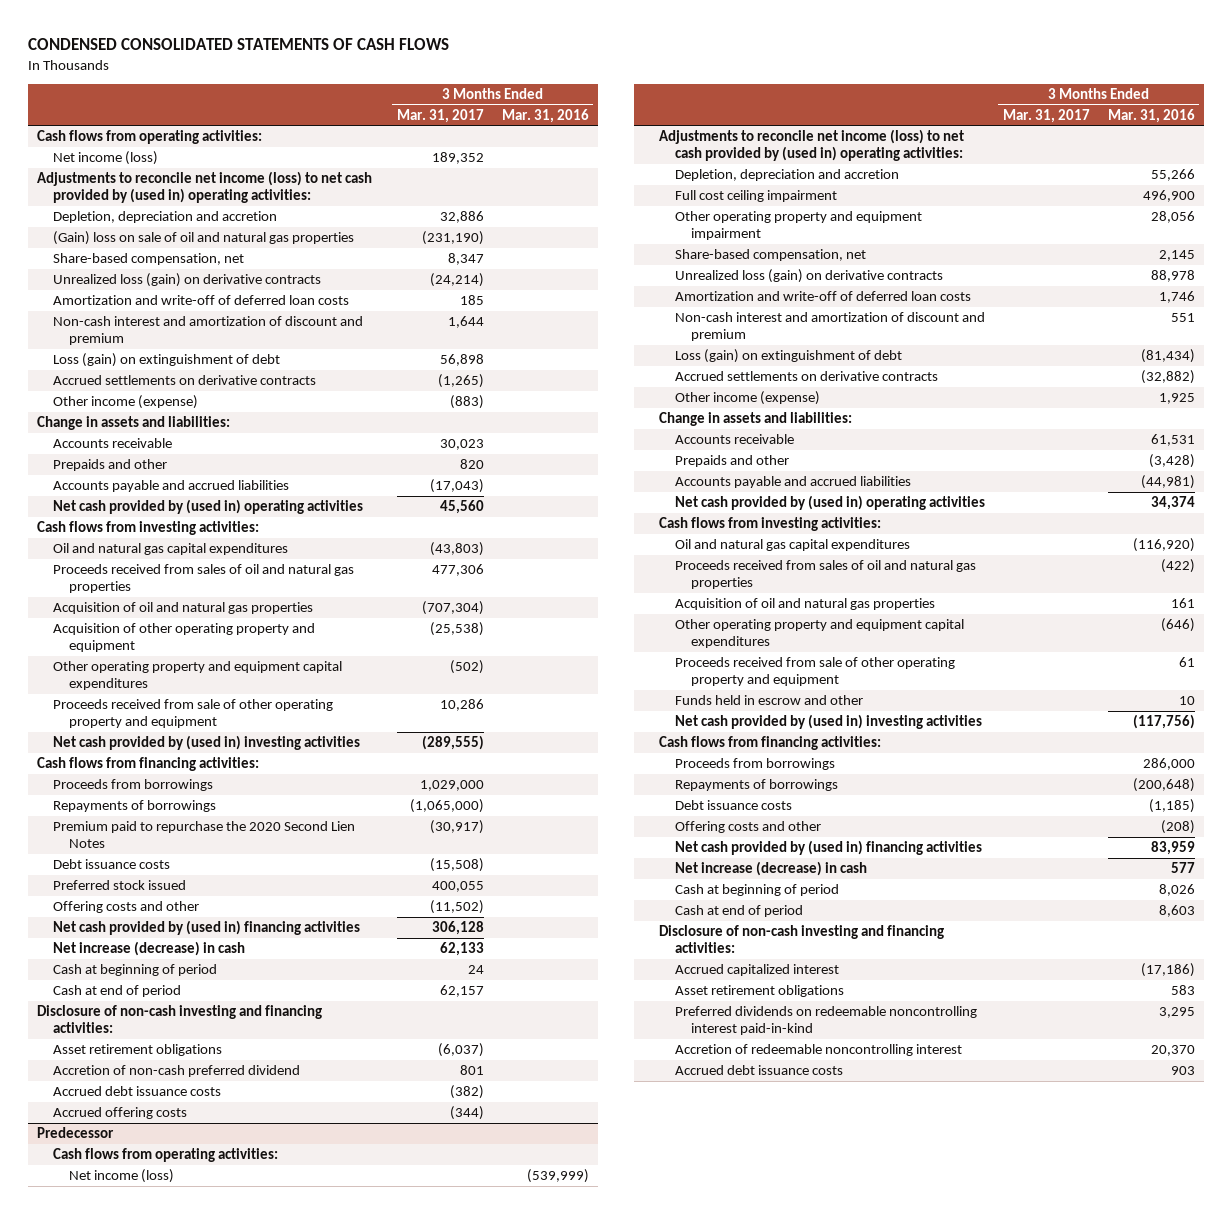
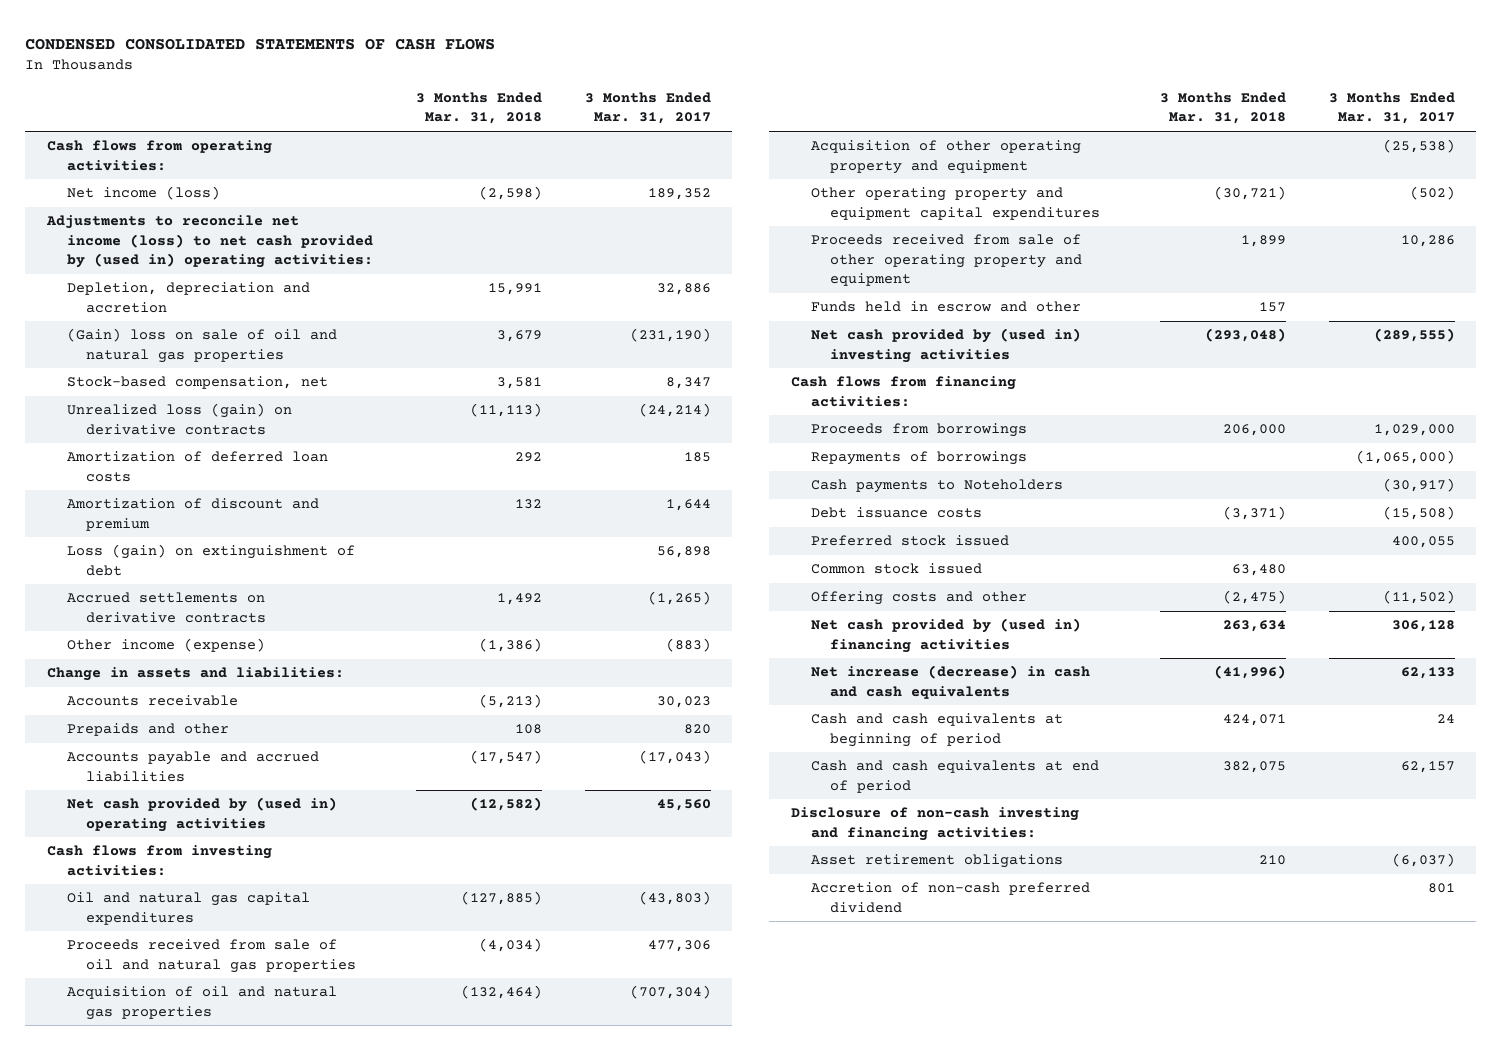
[501,108,589,123] Mar. 31, 2016 -> none
none -> [415,92,542,125] 3 Months Ended Mar. 31, 2018
[52,253,244,266] Share-based compensation, net -> [66,376,328,390] Stock-based compensation, net
[52,295,349,306] Amortization and write-off of deferred loan costs -> [66,451,328,482] Amortization of deferred loan costs
[52,316,363,345] Non-cash interest and amortization of discount and premium -> [66,498,319,531] Amortization of discount and premium
[52,564,354,593] Proceeds received from sales of oil and natural gas properties -> [66,939,357,973] Proceeds received from sale of oil and natural gas properties
none -> [810,301,1081,313] Funds held in escrow and other
[52,821,355,848] Premium paid to repurchase the 2020 Second Lien Notes -> [810,479,1063,494] Cash payments to Noteholders
none -> [810,563,982,575] Common stock issued
[52,941,245,957] Net increase (decrease) in cash -> [810,665,1090,699] Net increase (decrease) in cash and cash equivalents
[52,964,217,977] Cash at beginning of period -> [810,713,1063,747] Cash and cash equivalents at beginning of period
[52,985,181,998] Cash at end of period -> [810,760,1099,793] Cash and cash equivalents at end of period
[52,1086,221,1097] Accrued debt issuance costs -> none
[52,1107,187,1120] Accrued offering costs -> none
[36,1127,114,1139] Predecessor -> none
[52,1148,278,1163] Cash flows from operating activities: -> none
[68,1169,174,1184] Net income (loss) -> none
[658,129,964,161] Adjustments to reconcile net income (loss) to net cash provided by (used in) operating activities: -> none
[674,169,899,182] Depletion, depreciation and accretion -> none
[674,190,837,203] Full cost ceiling impairment -> none
[674,211,922,240] Other operating property and equipment impairment -> none
[674,249,866,262] Share-based compensation, net -> none
[674,269,943,284] Unrealized loss (gain) on derivative contracts -> none
[674,291,971,302] Amortization and write-off of deferred loan costs -> none
[674,312,985,341] Non-cash interest and amortization of discount and premium -> none
[674,349,902,364] Loss (gain) on extinguishment of debt -> none
[674,371,938,382] Accrued settlements on derivative contracts -> none
[674,391,820,406] Other income (expense) -> none
[658,412,852,427] Change in assets and liabilities: -> none
[674,434,794,445] Accounts receivable -> none
[674,455,789,468] Prepaids and other -> none
[674,476,911,489] Accounts payable and accrued liabilities -> none
[674,495,985,511] Net cash provided by (used in) operating activities -> none
[658,517,881,532] Cash flows from investing activities: -> none
[674,539,910,552] Oil and natural gas capital expenditures -> none
[674,560,976,589] Proceeds received from sales of oil and natural gas properties -> none
[674,598,935,611] Acquisition of oil and natural gas properties -> none
[674,619,964,648] Other operating property and equipment capital expenditures -> none
[674,657,955,686] Proceeds received from sale of other operating property and equipment -> none
[674,695,863,706] Funds held in escrow and other -> none
[674,714,982,730] Net cash provided by (used in) investing activities -> none
[658,736,881,751] Cash flows from financing activities: -> none
[674,758,835,771] Proceeds from borrowings -> none
[674,779,838,792] Repayments of borrowings -> none
[674,800,792,811] Debt issuance costs -> none
[674,821,821,834] Offering costs and other -> none
[674,840,982,856] Net cash provided by (used in) financing activities -> none
[674,861,867,877] Net increase (decrease) in cash -> none
[674,884,839,897] Cash at beginning of period -> none
[674,905,803,918] Cash at end of period -> none
[658,925,944,953] Disclosure of non-cash investing and financing activities: -> none
[674,964,839,977] Accrued capitalized interest -> none
[674,985,844,998] Asset retirement obligations -> none
[674,1006,977,1035] Preferred dividends on redeemable noncontrolling interest paid-in-kind -> none
[674,1044,962,1057] Accretion of redeemable noncontrolling interest -> none
[674,1065,843,1076] Accrued debt issuance costs -> none

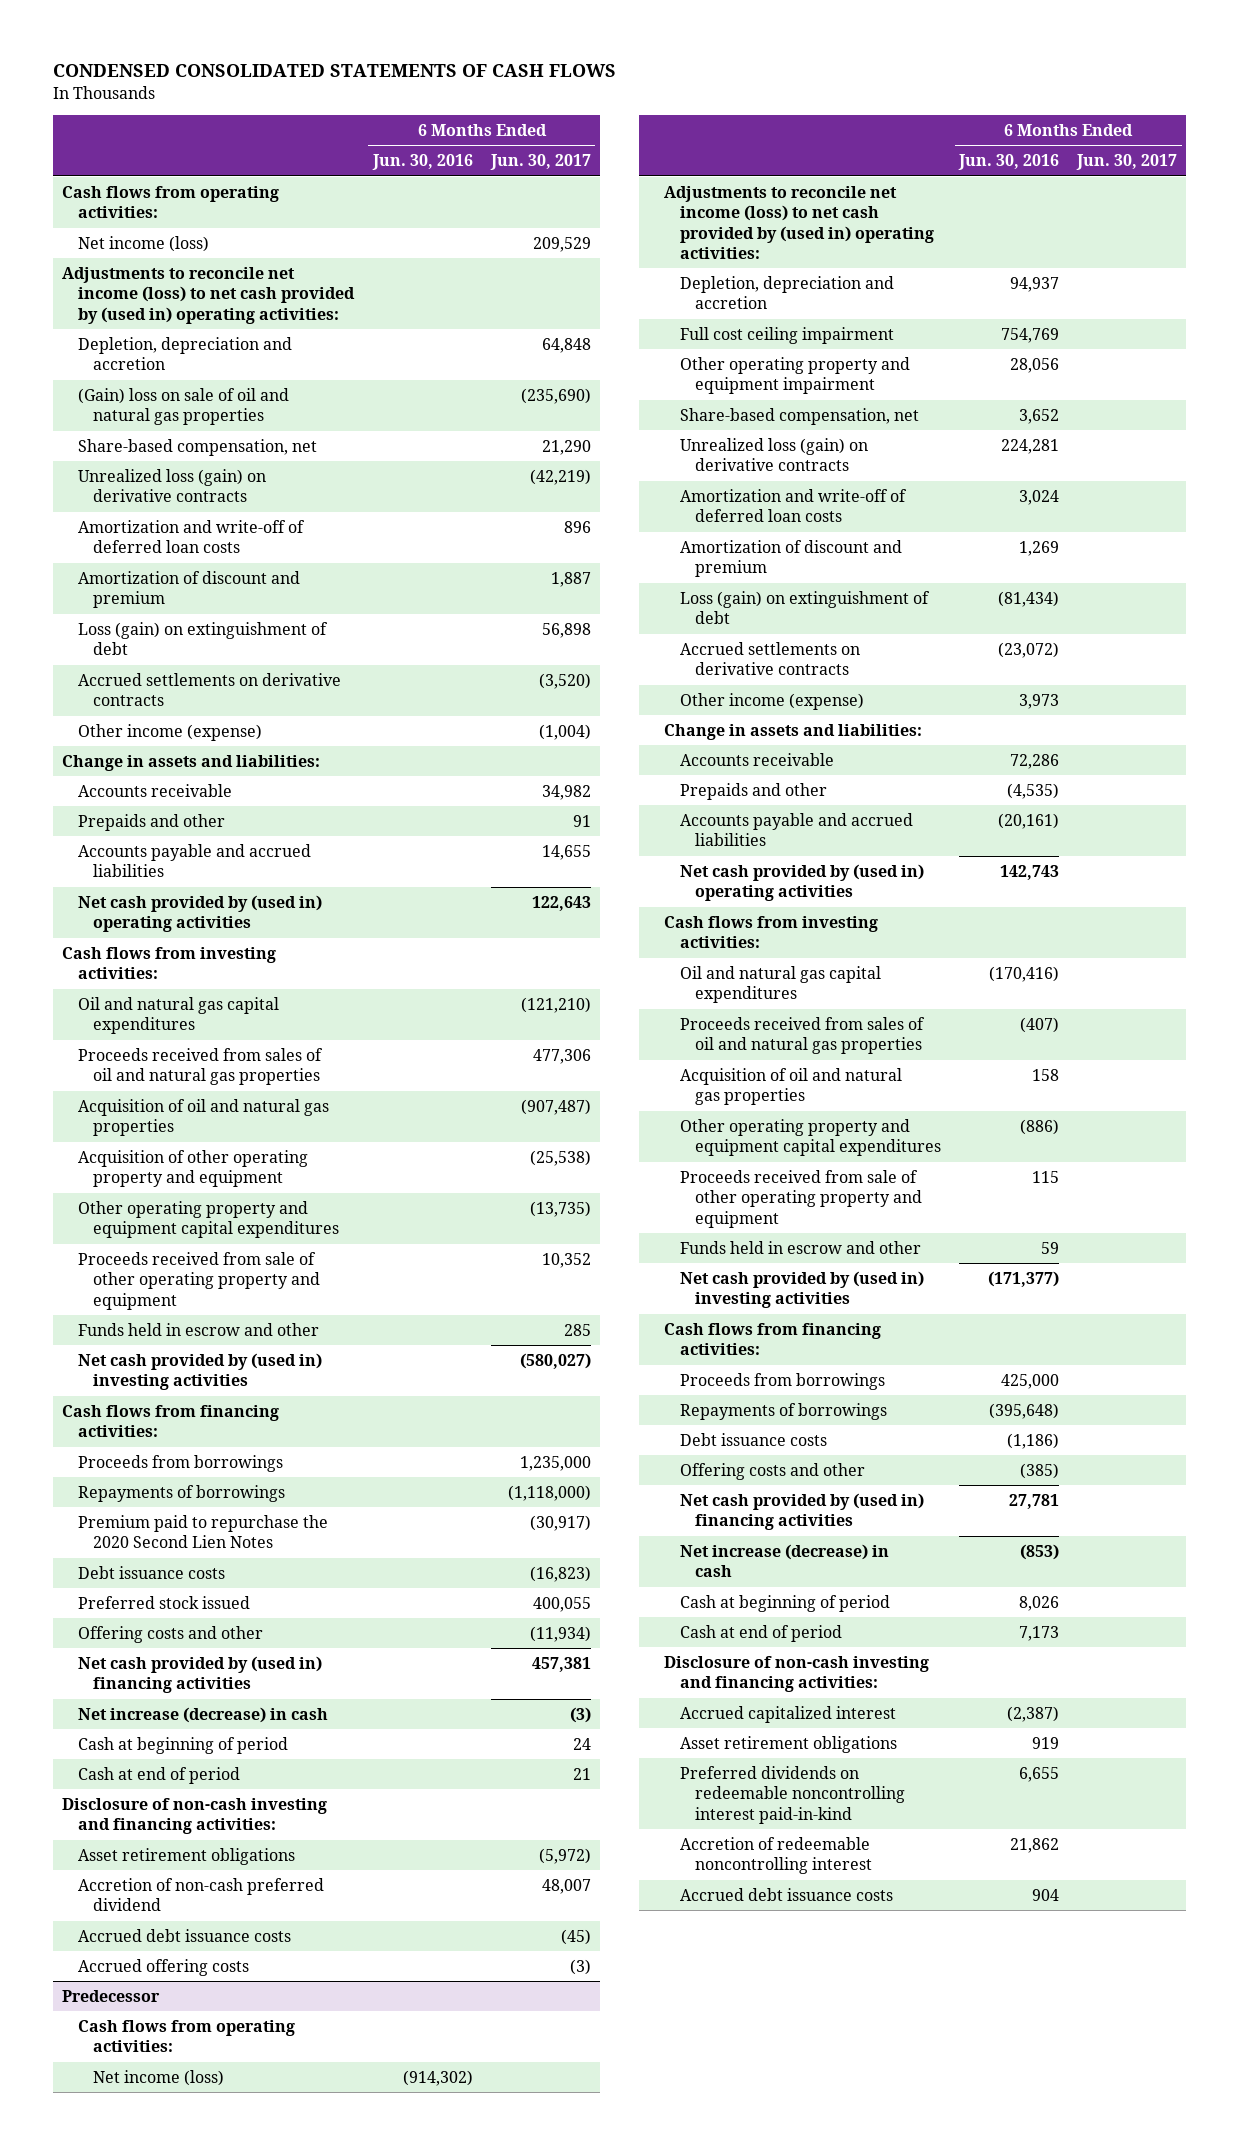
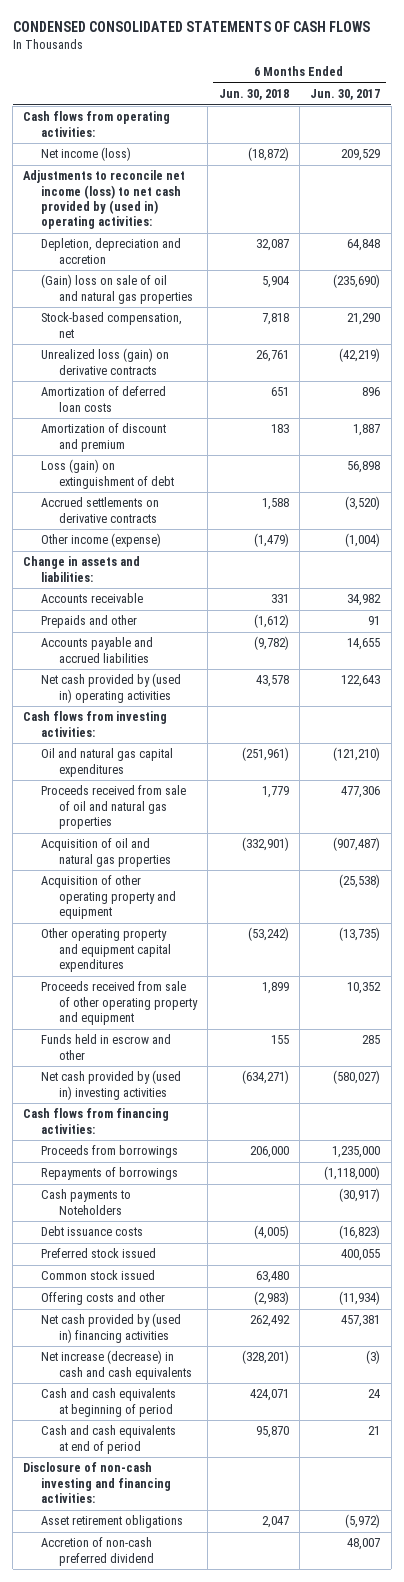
[371,154,473,171] Jun. 30, 2016 -> none
none -> [218,89,289,101] Jun. 30, 2018
[77,438,317,456] Share-based compensation, net -> [41,312,183,338] Stock-based compensation, net
[77,519,305,554] Amortization and write-off of deferred loan costs -> [41,386,167,412] Amortization of deferred loan costs
[77,1047,323,1086] Proceeds received from sales of oil and natural gas properties -> [41,785,187,830] Proceeds received from sale of oil and natural gas properties
[77,1514,328,1549] Premium paid to repurchase the 2020 Second Lien Notes -> [41,1189,132,1215] Cash payments to Noteholders
none -> [41,1270,156,1281] Common stock issued
[77,1706,328,1723] Net increase (decrease) in cash -> [41,1350,192,1380] Net increase (decrease) in cash and cash equivalents
[77,1736,288,1754] Cash at beginning of period -> [41,1388,177,1417] Cash and cash equivalents at beginning of period
[77,1766,240,1784] Cash at end of period -> [41,1425,177,1454] Cash and cash equivalents at end of period
[77,1928,291,1942] Accrued debt issuance costs -> none
[77,1958,249,1976] Accrued offering costs -> none
[61,1989,160,2002] Predecessor -> none
[77,2019,295,2053] Cash flows from operating activities: -> none
[93,2069,225,2086] Net income (loss) -> none
[664,185,934,259] Adjustments to reconcile net income (loss) to net cash provided by (used in) operating activities: -> none
[679,275,894,310] Depletion, depreciation and accretion -> none
[679,326,894,344] Full cost ceiling impairment -> none
[679,356,910,395] Other operating property and equipment impairment -> none
[679,407,919,425] Share-based compensation, net -> none
[679,437,868,472] Unrealized loss (gain) on derivative contracts -> none
[679,488,907,523] Amortization and write-off of deferred loan costs -> none
[679,539,902,578] Amortization of discount and premium -> none
[679,590,930,625] Loss (gain) on extinguishment of debt -> none
[679,641,860,676] Accrued settlements on derivative contracts -> none
[679,692,864,710] Other income (expense) -> none
[664,723,923,740] Change in assets and liabilities: -> none
[679,752,834,766] Accounts receivable -> none
[679,782,827,800] Prepaids and other -> none
[679,812,913,847] Accounts payable and accrued liabilities -> none
[679,863,924,902] Net cash provided by (used in) operating activities -> none
[664,915,879,949] Cash flows from investing activities: -> none
[679,965,881,1004] Oil and natural gas capital expenditures -> none
[679,1016,925,1055] Proceeds received from sales of oil and natural gas properties -> none
[679,1067,902,1106] Acquisition of oil and natural gas properties -> none
[679,1118,942,1157] Other operating property and equipment capital expenditures -> none
[679,1169,923,1228] Proceeds received from sale of other operating property and equipment -> none
[679,1240,921,1254] Funds held in escrow and other -> none
[679,1270,924,1309] Net cash provided by (used in) investing activities -> none
[664,1322,882,1356] Cash flows from financing activities: -> none
[679,1372,885,1390] Proceeds from borrowings -> none
[679,1402,887,1420] Repayments of borrowings -> none
[679,1432,827,1446] Debt issuance costs -> none
[679,1462,865,1480] Offering costs and other -> none
[679,1492,924,1531] Net cash provided by (used in) financing activities -> none
[679,1543,889,1578] Net increase (decrease) in cash -> none
[679,1594,890,1612] Cash at beginning of period -> none
[679,1624,842,1642] Cash at end of period -> none
[664,1655,930,1693] Disclosure of non-cash investing and financing activities: -> none
[679,1705,896,1723] Accrued capitalized interest -> none
[679,1735,897,1753] Asset retirement obligations -> none
[679,1765,906,1824] Preferred dividends on redeemable noncontrolling interest paid-in-kind -> none
[679,1836,873,1875] Accretion of redeemable noncontrolling interest -> none
[679,1887,893,1901] Accrued debt issuance costs -> none

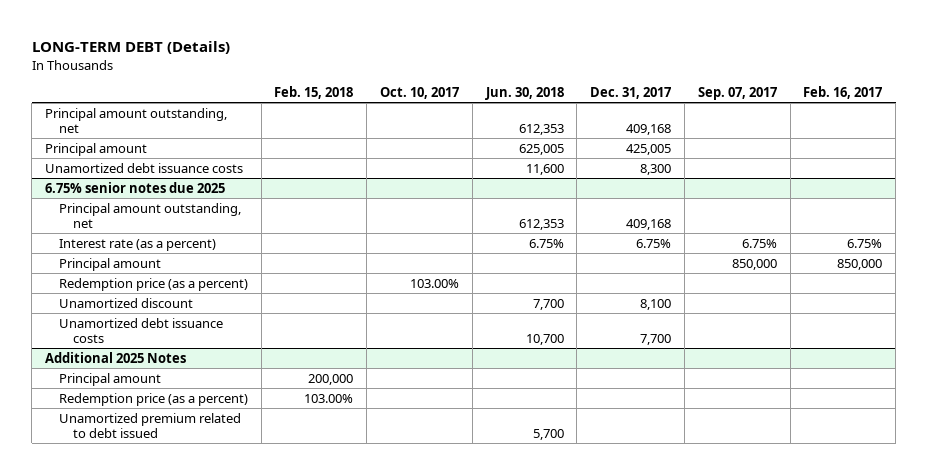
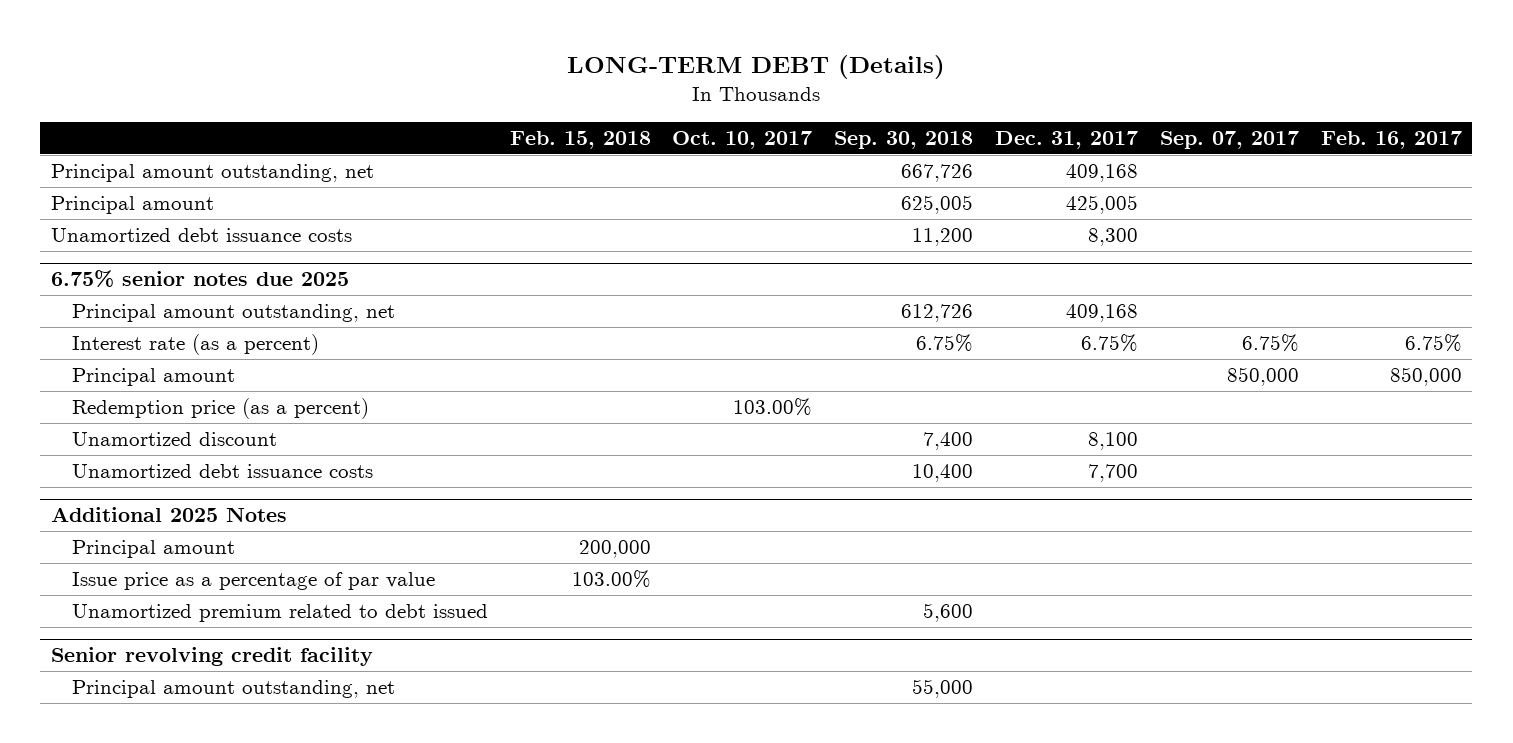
[484,87,564,101] Jun. 30, 2018 -> none
none -> [834,131,974,150] Sep. 30, 2018
[58,392,248,406] Redemption price (as a percent) -> none
none -> [71,572,435,591] Issue price as a percentage of par value
none -> [51,647,374,667] Senior revolving credit facility
none -> [71,680,395,699] Principal amount outstanding, net

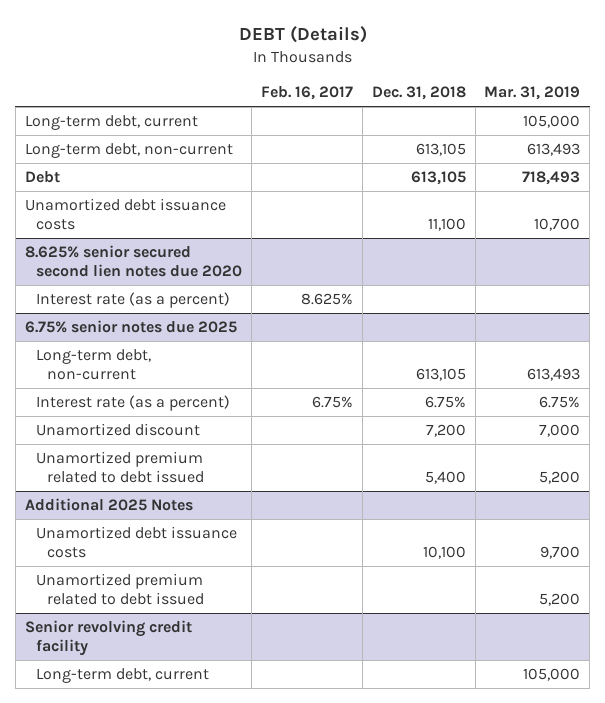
[567,54,946,79] LONG-TERM DEBT (Details) -> [238,26,367,44] DEBT (Details)
[509,131,651,150] Feb. 15, 2018 -> none
[672,131,813,150] Oct. 10, 2017 -> none
[834,131,974,150] Sep. 30, 2018 -> none
[995,131,1139,150] Dec. 31, 2017 -> none
[1159,131,1299,150] Sep. 07, 2017 -> none
none -> [371,85,466,100] Dec. 31, 2018
none -> [484,85,581,100] Mar. 31, 2019
[51,196,215,215] Principal amount -> none
none -> [24,115,198,131] Long-term debt, current
none -> [24,143,233,159] Long-term debt, non-current
[51,164,375,183] Principal amount outstanding, net -> [24,171,60,184] Debt
none -> [24,245,243,278] 8.625% senior secured second lien notes due 2020
none -> [36,292,231,309] Interest rate (as a percent)
[71,304,395,323] Principal amount outstanding, net -> none
none -> [36,349,152,381] Long-term debt, non-current
[71,368,235,387] Principal amount -> none
[71,398,369,420] Redemption price (as a percent) -> none
[71,464,373,479] Unamortized debt issuance costs -> none
none -> [36,451,205,484] Unamortized premium related to debt issued
[71,540,235,559] Principal amount -> none
[71,572,435,591] Issue price as a percentage of par value -> none
none -> [36,526,238,559] Unamortized debt issuance costs
[71,680,395,699] Principal amount outstanding, net -> none
none -> [36,668,210,684] Long-term debt, current

